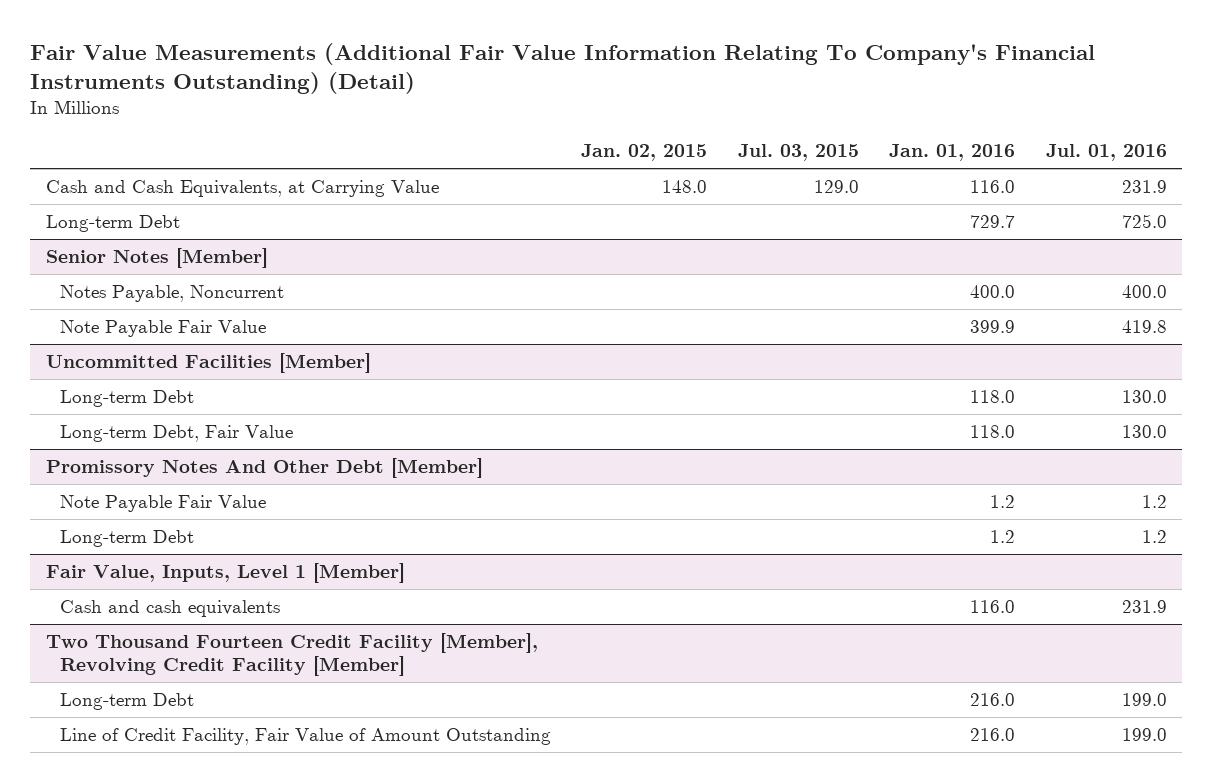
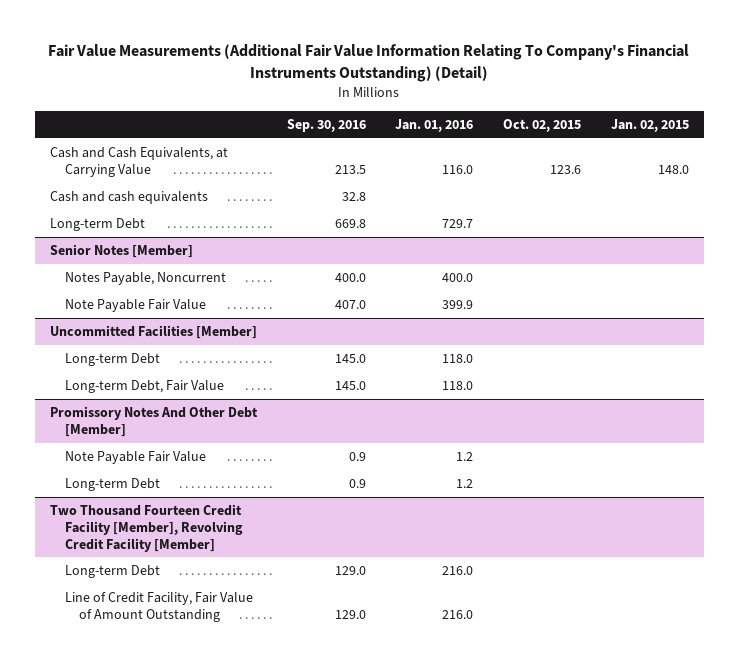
[737,143,859,161] Jul. 03, 2015 -> none
[1045,143,1167,161] Jul. 01, 2016 -> none
none -> [286,118,366,132] Sep. 30, 2016
none -> [503,118,582,132] Oct. 02, 2015
none -> [49,191,208,205] Cash and cash equivalents
[45,563,405,584] Fair Value, Inputs, Level 1 [Member] -> none
[59,600,280,618] Cash and cash equivalents -> none

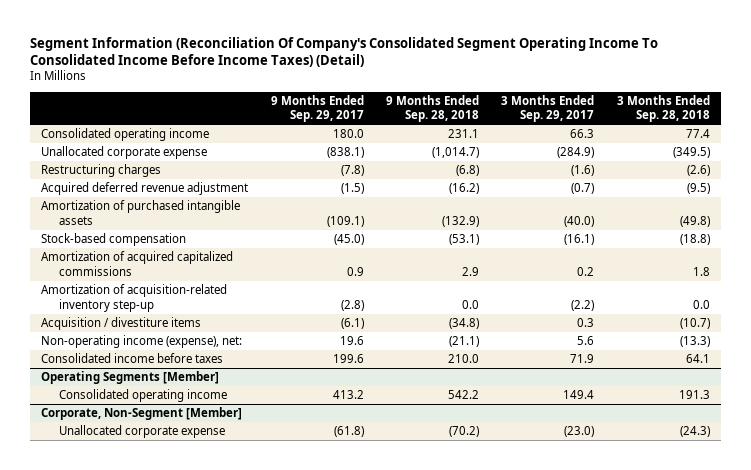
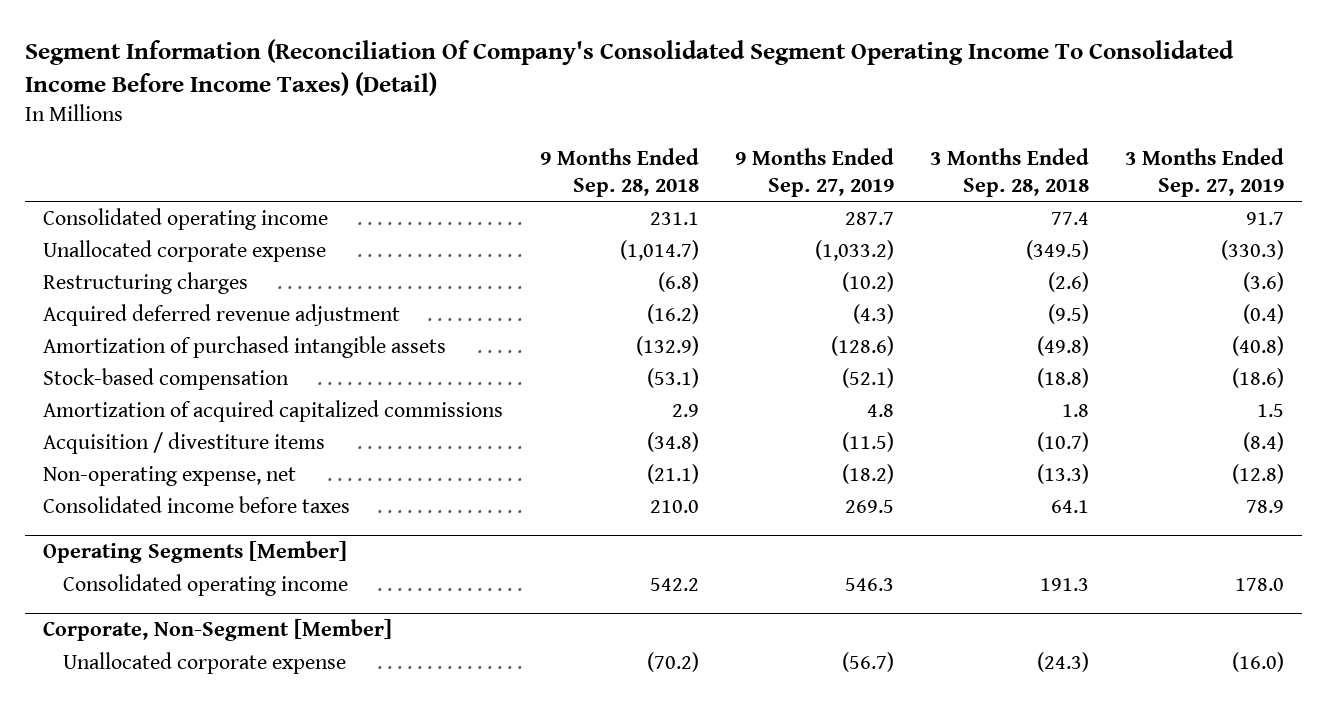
[270,94,364,123] 9 Months Ended Sep. 29, 2017 -> none
[501,94,595,123] 3 Months Ended Sep. 29, 2017 -> none
none -> [734,147,894,197] 9 Months Ended Sep. 27, 2019
none -> [1124,147,1284,197] 3 Months Ended Sep. 27, 2019
[41,284,228,312] Amortization of acquisition-related inventory step-up -> none
[41,335,243,349] Non-operating income (expense), net: -> [43,465,297,486] Non-operating expense, net

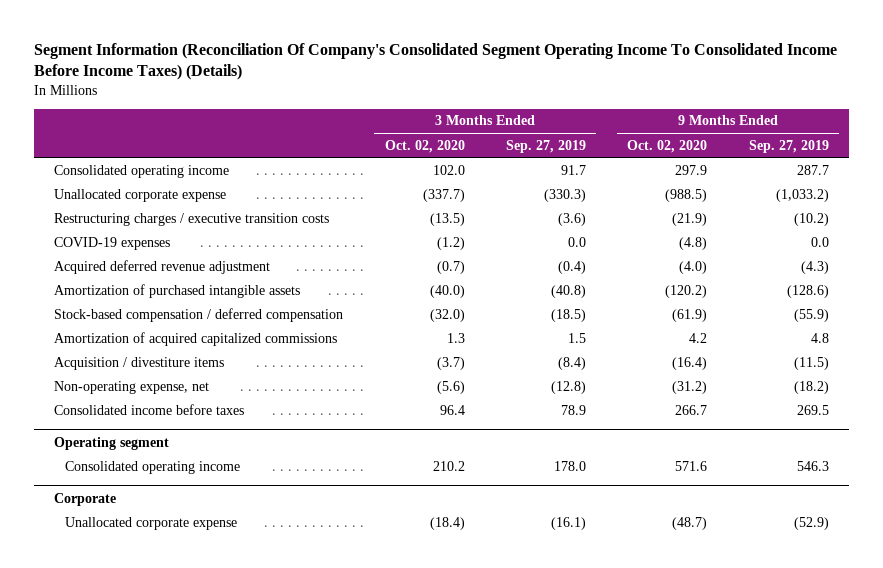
[25,38,1235,96] Segment Information (Reconciliation Of Company's Consolidated Segment Operating Income To Consolidated Income Before Income Taxes) (Detail) -> [33,43,837,81] Segment Information (Reconciliation Of Company's Consolidated Segment Operating Income To Consolidated Income Before Income Taxes) (Details)
[539,147,699,197] 9 Months Ended Sep. 28, 2018 -> none
[929,147,1089,197] 3 Months Ended Sep. 28, 2018 -> none
none -> [384,139,465,153] Oct. 02, 2020
none -> [627,139,708,153] Oct. 02, 2020
[43,271,249,294] Restructuring charges -> [54,212,330,226] Restructuring charges / executive transition costs
none -> [54,236,171,250] COVID-19 expenses
[43,367,290,390] Stock-based compensation -> [54,307,344,322] Stock-based compensation / deferred compensation
[841,367,894,388] (52.1) -> [793,308,829,322] (55.9)
[1231,367,1284,388] (18.6) -> [550,308,586,322] (18.5)
[43,541,348,564] Operating Segments [Member] -> [54,436,170,450] Operating segment
[43,619,393,642] Corporate, Non-Segment [Member] -> [54,492,117,506] Corporate
[841,651,894,672] (56.7) -> [793,516,829,530] (52.9)
[1231,651,1284,672] (16.0) -> [550,516,586,530] (16.1)

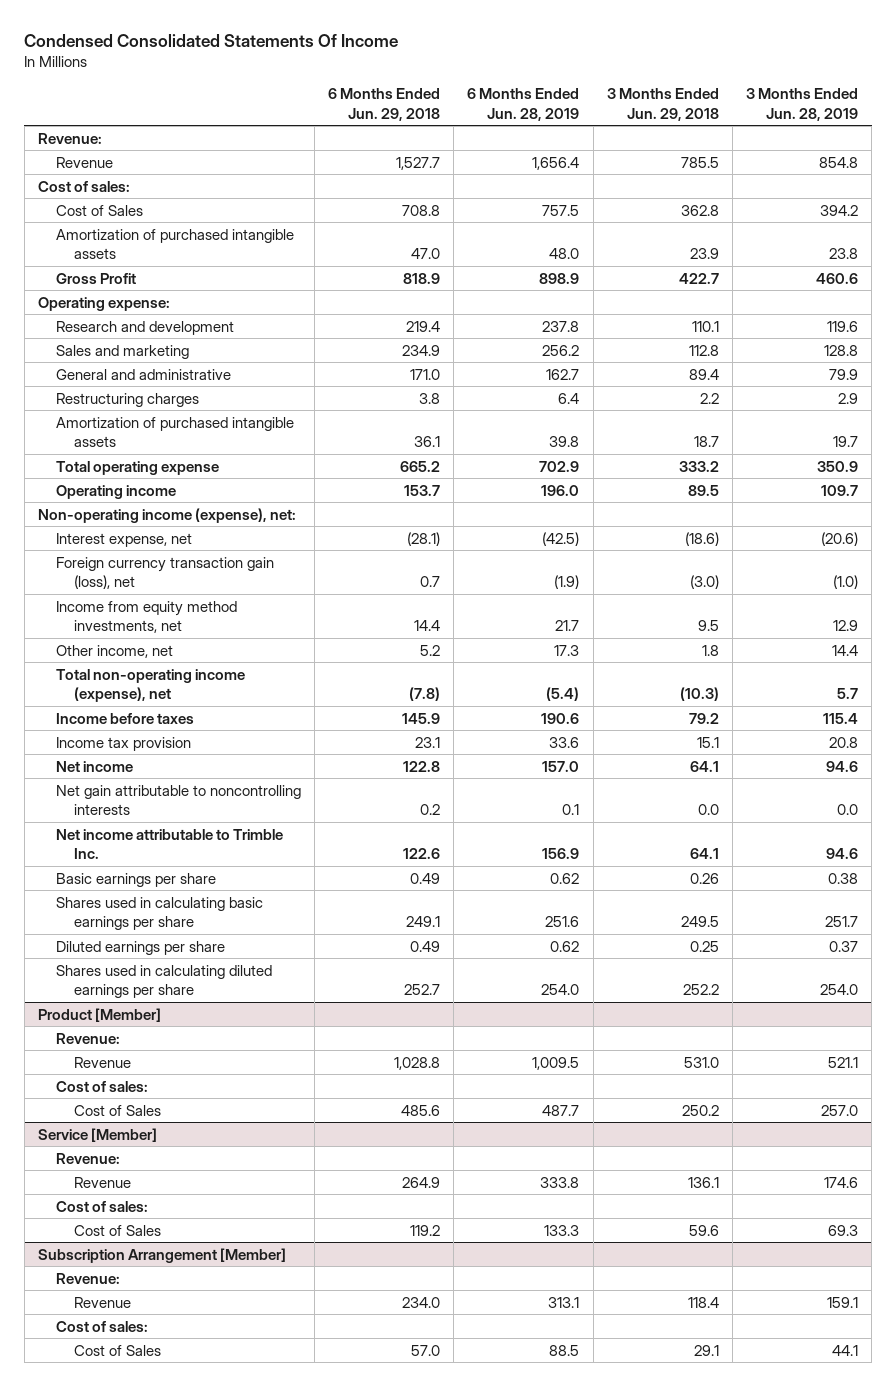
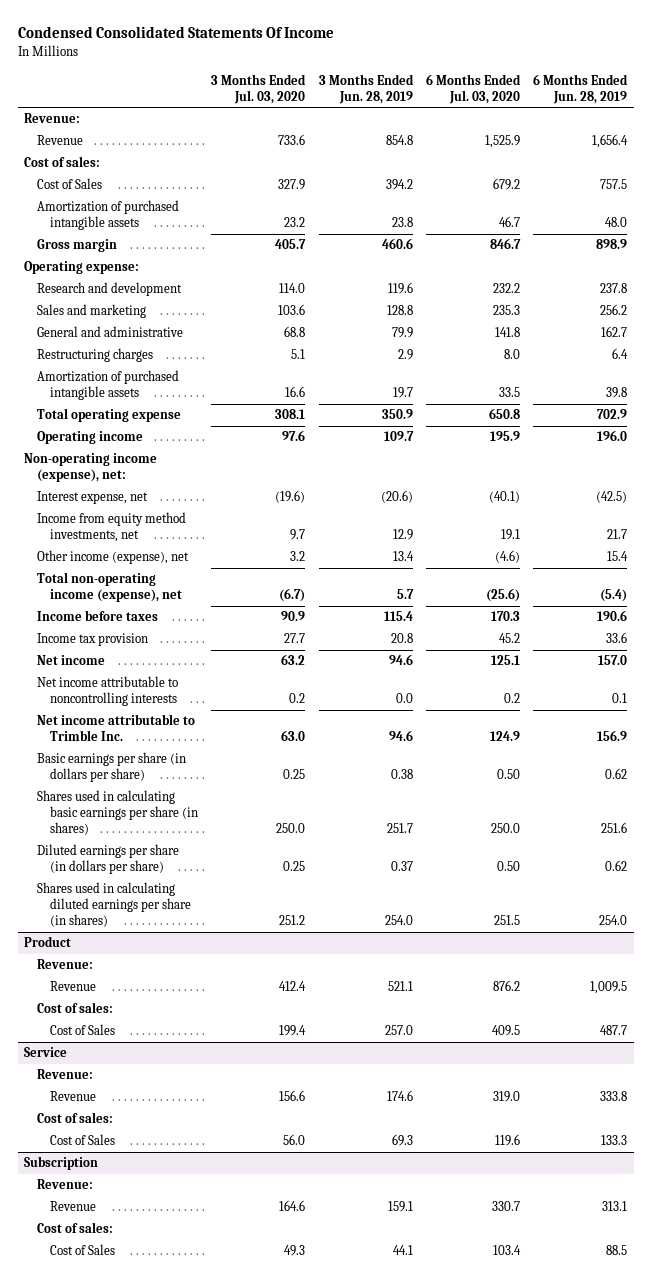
[328,88,441,121] 6 Months Ended Jun. 29, 2018 -> none
[606,88,719,121] 3 Months Ended Jun. 29, 2018 -> none
none -> [211,73,307,104] 3 Months Ended Jul. 03, 2020
none -> [426,73,522,104] 6 Months Ended Jul. 03, 2020
[55,272,136,284] Gross Profit -> [37,239,118,253] Gross margin
[55,556,274,589] Foreign currency transaction gain (loss), net -> none
[55,644,173,658] Other income, net -> [37,550,190,565] Other income (expense), net
[554,644,580,656] 17.3 -> [607,551,629,562] 15.4
[832,644,859,656] 14.4 -> [392,551,414,562] 13.4
[55,784,301,815] Net gain attributable to noncontrolling interests -> [37,676,179,707] Net income attributable to noncontrolling interests
[55,872,216,887] Basic earnings per share -> [37,752,187,783] Basic earnings per share (in dollars per share)
[55,896,263,930] Shares used in calculating basic earnings per share -> [37,790,199,836] Shares used in calculating basic earnings per share (in shares)
[55,940,225,955] Diluted earnings per share -> [37,844,180,875] Diluted earnings per share (in dollars per share)
[55,964,272,998] Shares used in calculating diluted earnings per share -> [37,882,192,928] Shares used in calculating diluted earnings per share (in shares)
[37,1007,161,1022] Product [Member] -> [24,936,72,948] Product
[37,1127,157,1142] Service [Member] -> [24,1047,68,1058] Service
[37,1247,286,1263] Subscription Arrangement [Member] -> [24,1156,99,1171] Subscription

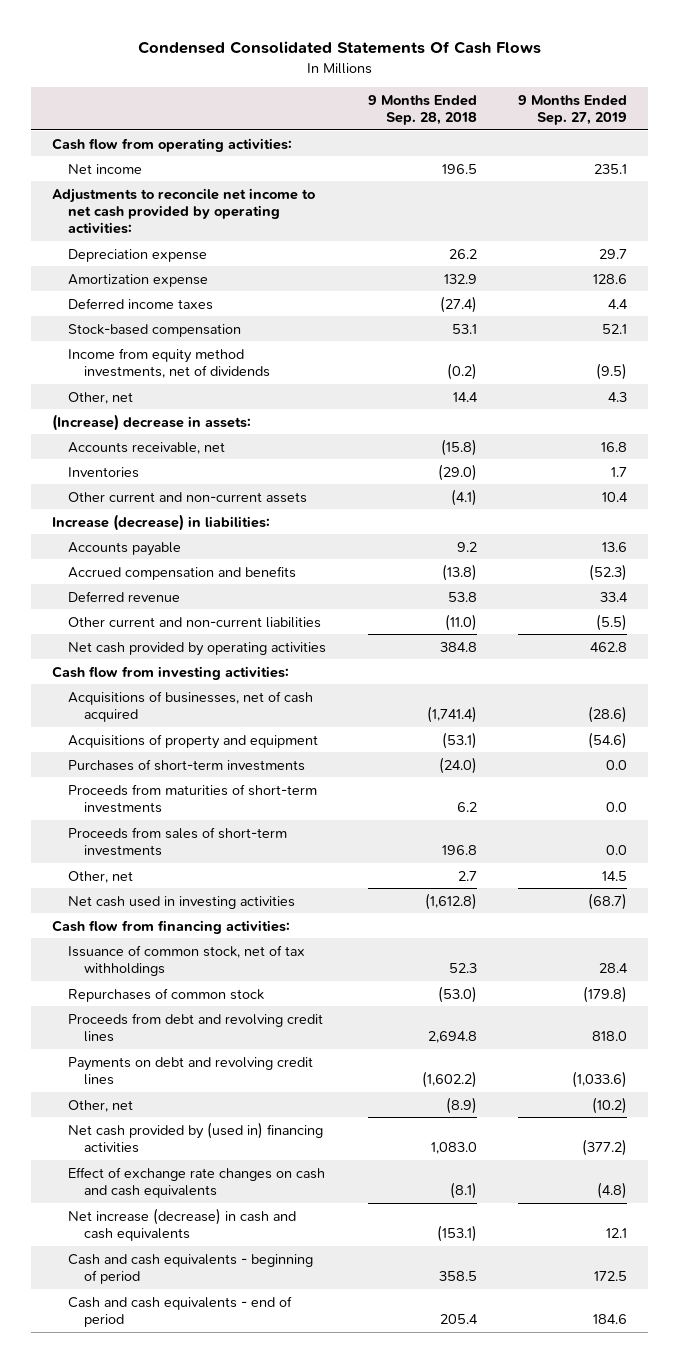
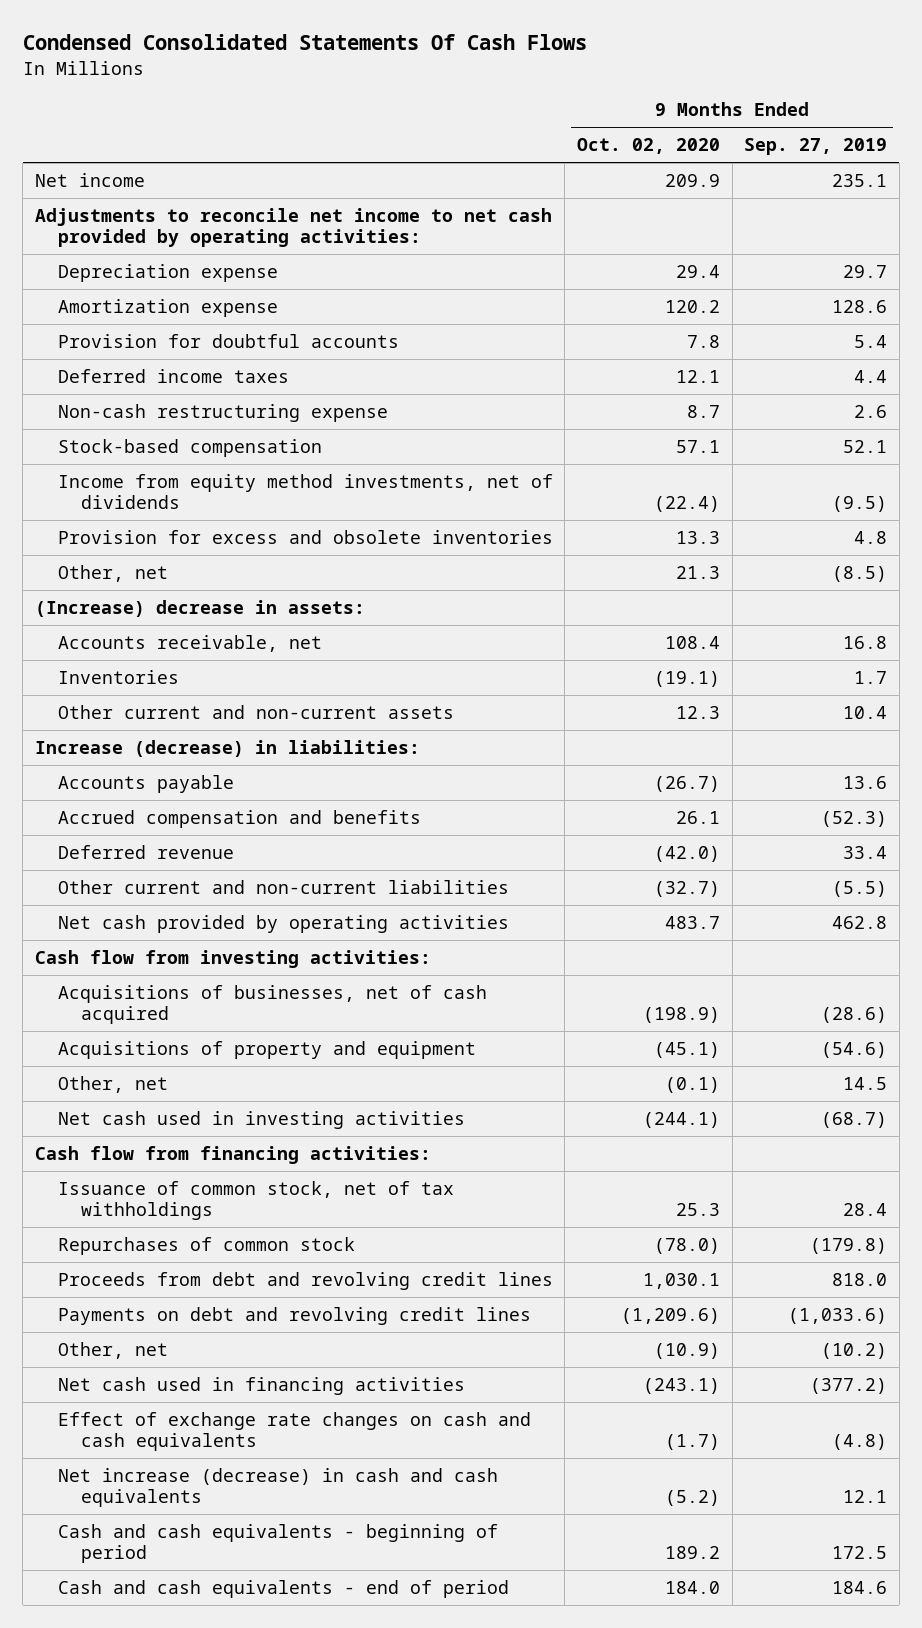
[367,94,477,126] 9 Months Ended Sep. 28, 2018 -> none
none -> [577,138,721,155] Oct. 02, 2020
[52,137,293,152] Cash flow from operating activities: -> none
none -> [57,333,399,348] Provision for doubtful accounts
none -> [57,403,388,422] Non-cash restructuring expense
none -> [57,529,553,544] Provision for excess and obsolete inventories
[608,391,628,402] 4.3 -> [832,565,888,582] (8.5)
[68,758,306,771] Purchases of short-term investments -> none
[68,783,318,813] Proceeds from maturities of short-term investments -> none
[68,826,288,856] Proceeds from sales of short-term investments -> none
[68,1121,324,1153] Net cash provided by (used in) financing activities -> [57,1376,465,1395] Net cash used in financing activities

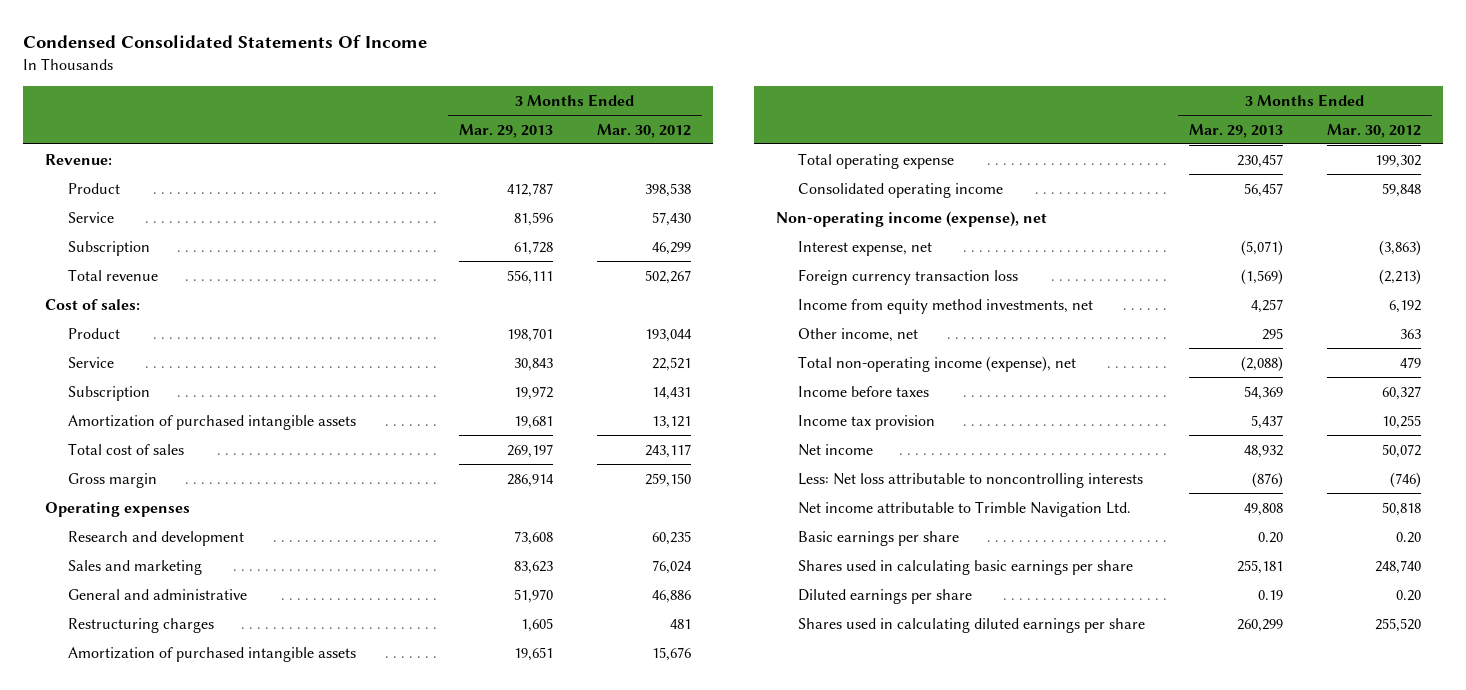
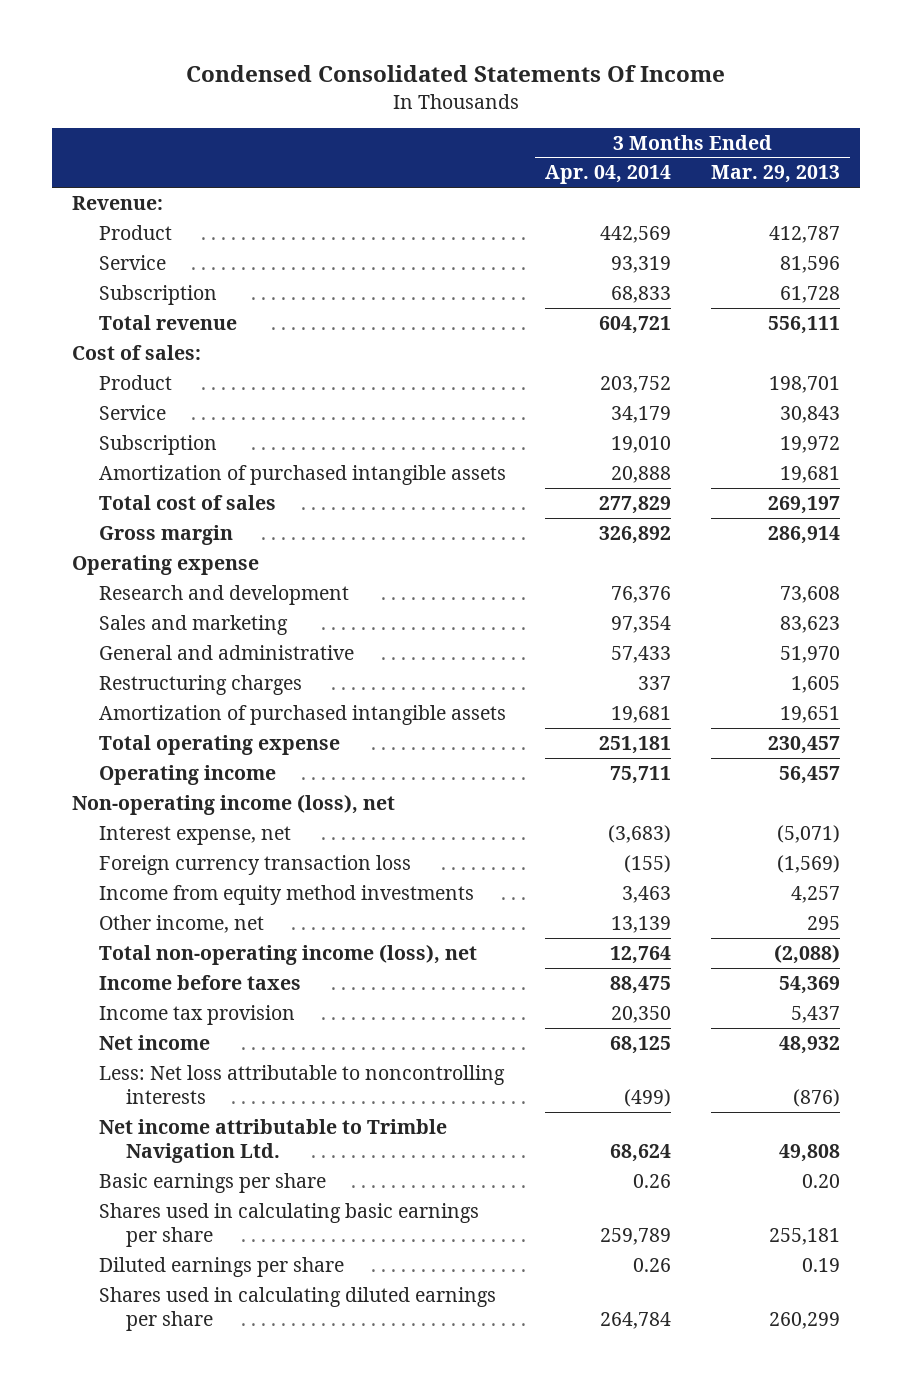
[596,123,691,138] Mar. 30, 2012 -> none
none -> [545,165,672,185] Apr. 04, 2014
[45,501,191,517] Operating expenses -> [72,554,260,575] Operating expense
[798,182,1004,198] Consolidated operating income -> [98,764,276,785] Operating income
[775,210,1047,227] Non-operating income (expense), net -> [72,793,396,815] Non-operating income (loss), net
[798,298,1094,314] Income from equity method investments, net -> [98,884,474,905] Income from equity method investments
[798,355,1077,372] Total non-operating income (expense), net -> [98,943,477,965] Total non-operating income (loss), net

